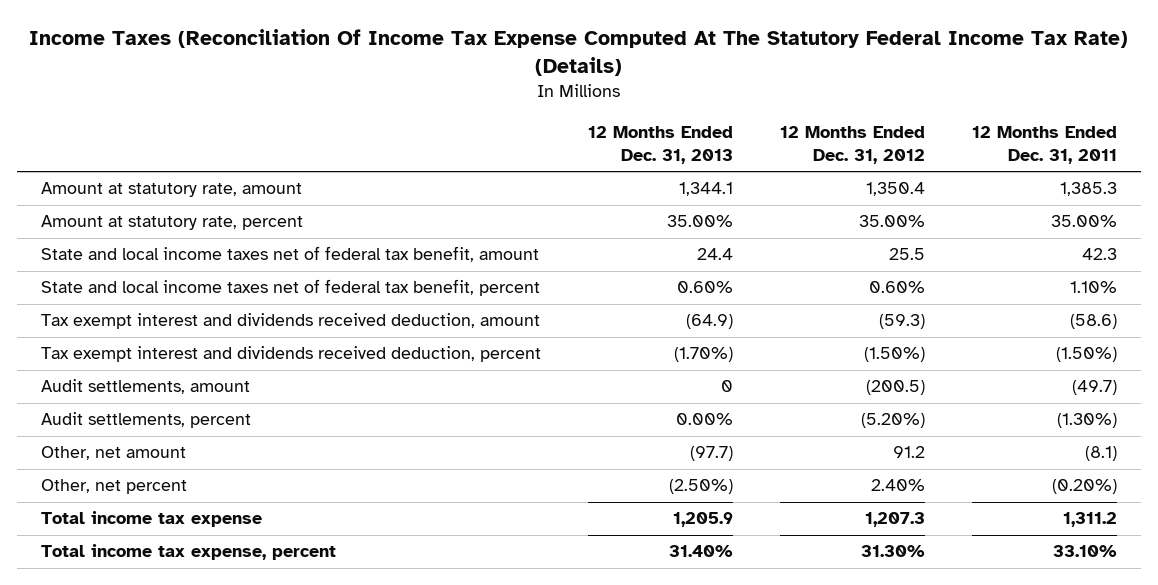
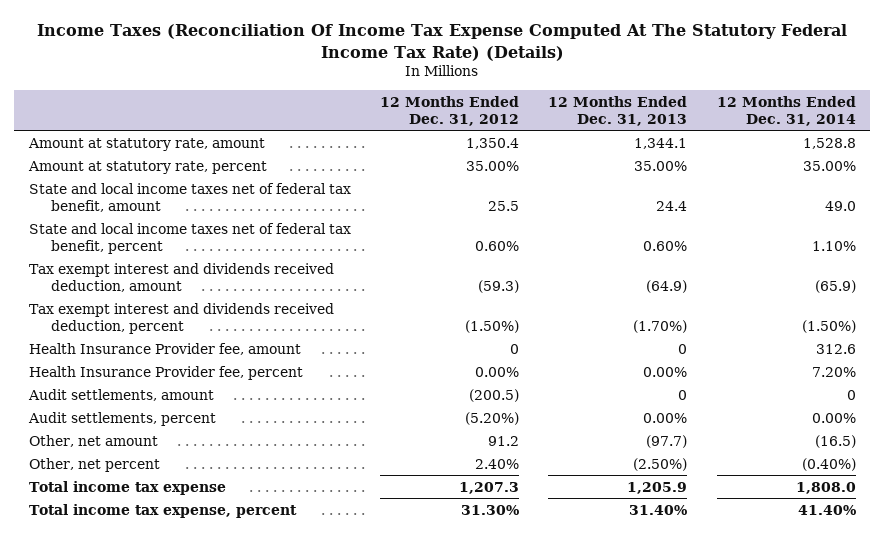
[972,125,1118,165] 12 Months Ended Dec. 31, 2011 -> none
none -> [716,96,856,126] 12 Months Ended Dec. 31, 2014
none -> [28,342,301,355] Health Insurance Provider fee, amount
none -> [28,365,303,380] Health Insurance Provider fee, percent

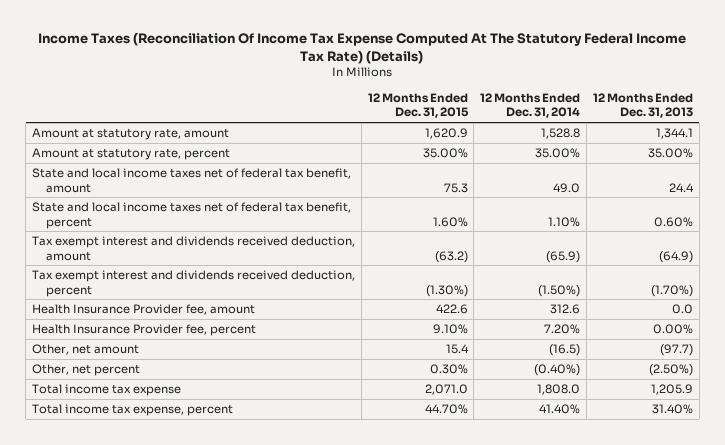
[380,96,520,126] 12 Months Ended Dec. 31, 2012 -> none
none -> [367,92,469,119] 12 Months Ended Dec. 31, 2015
[678,343,688,354] 0 -> [671,304,693,315] 0.0
[27,388,214,401] Audit settlements, amount -> none
[27,411,216,426] Audit settlements, percent -> none

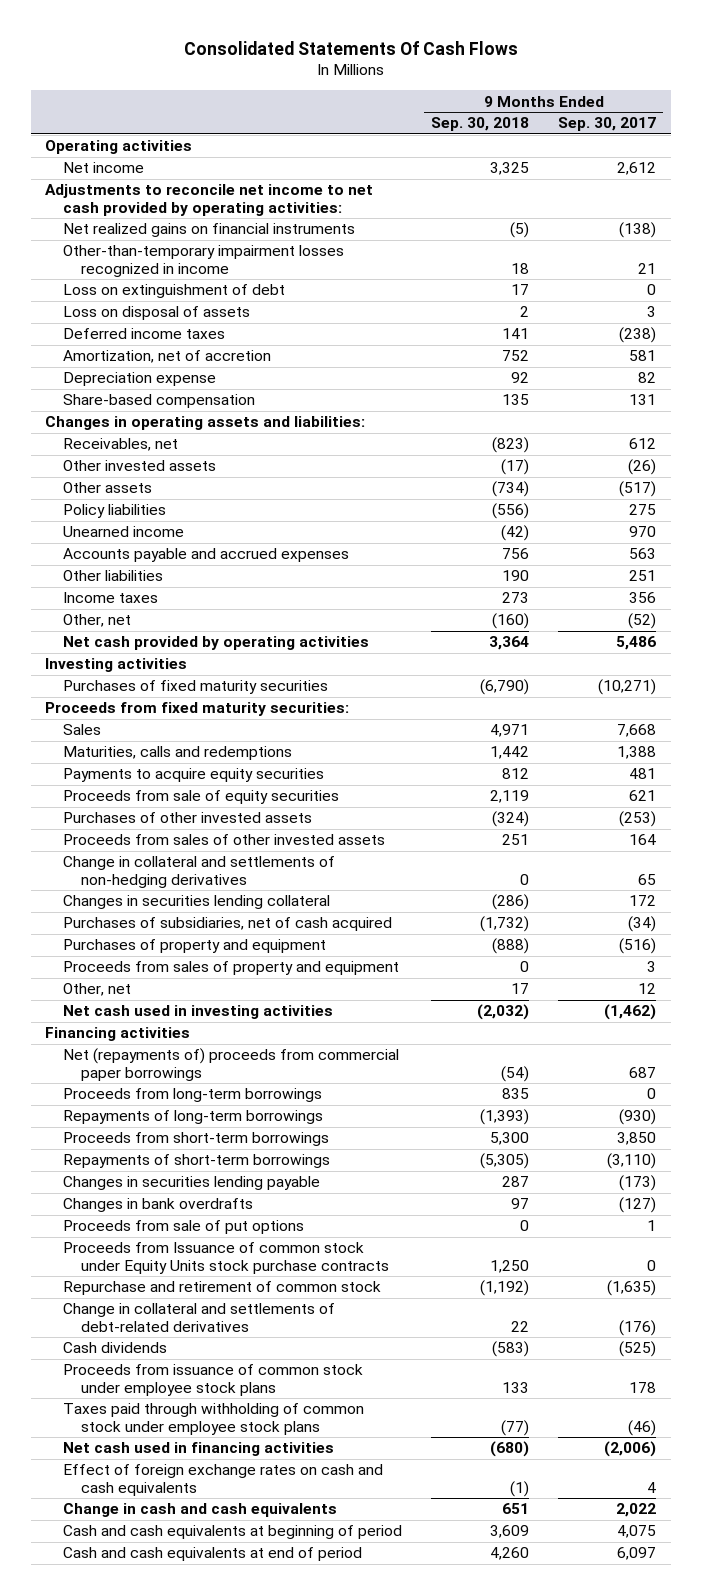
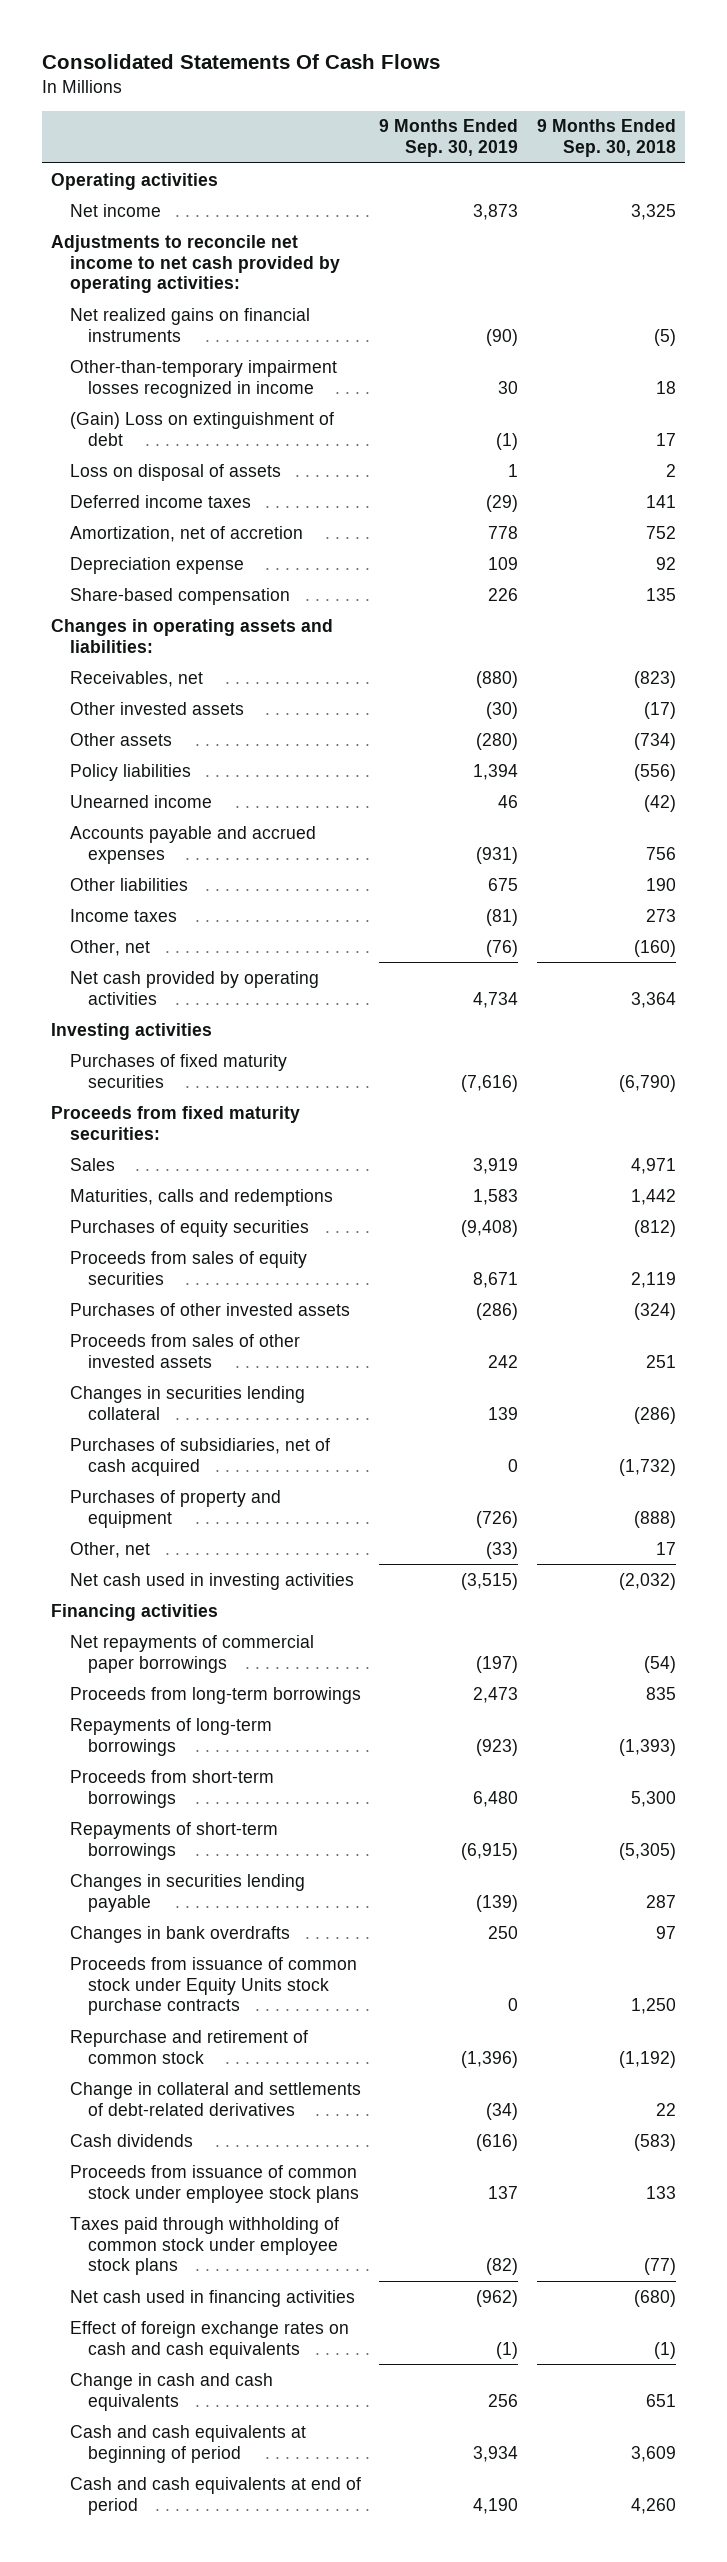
[558,117,657,132] Sep. 30, 2017 -> none
none -> [379,119,519,158] 9 Months Ended Sep. 30, 2019
[63,284,286,299] Loss on extinguishment of debt -> [69,411,334,446] (Gain) Loss on extinguishment of debt
[63,768,325,783] Payments to acquire equity securities -> [69,1219,309,1237] Purchases of equity securities
[502,768,530,780] 812 -> [634,1219,677,1237] (812)
[63,790,340,805] Proceeds from sale of equity securities -> [69,1250,307,1285] Proceeds from sales of equity securities
[63,856,336,888] Change in collateral and settlements of non-hedging derivatives -> none
[63,961,400,976] Proceeds from sales of property and equipment -> none
[63,1048,400,1081] Net (repayments of) proceeds from commercial paper borrowings -> [69,1634,314,1673] Net repayments of commercial paper borrowings
[63,1220,305,1235] Proceeds from sale of put options -> none
[63,1242,389,1274] Proceeds from Issuance of common stock under Equity Units stock purchase contracts -> [69,1956,357,2016] Proceeds from issuance of common stock under Equity Units stock purchase contracts

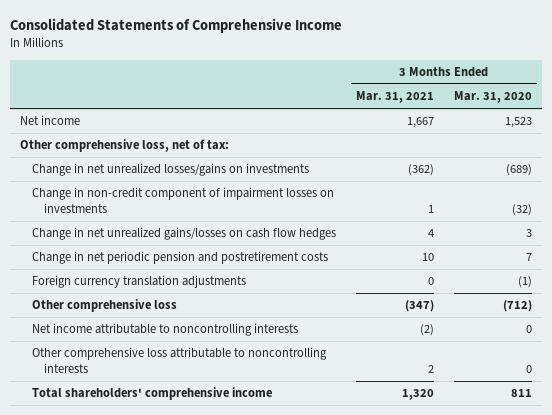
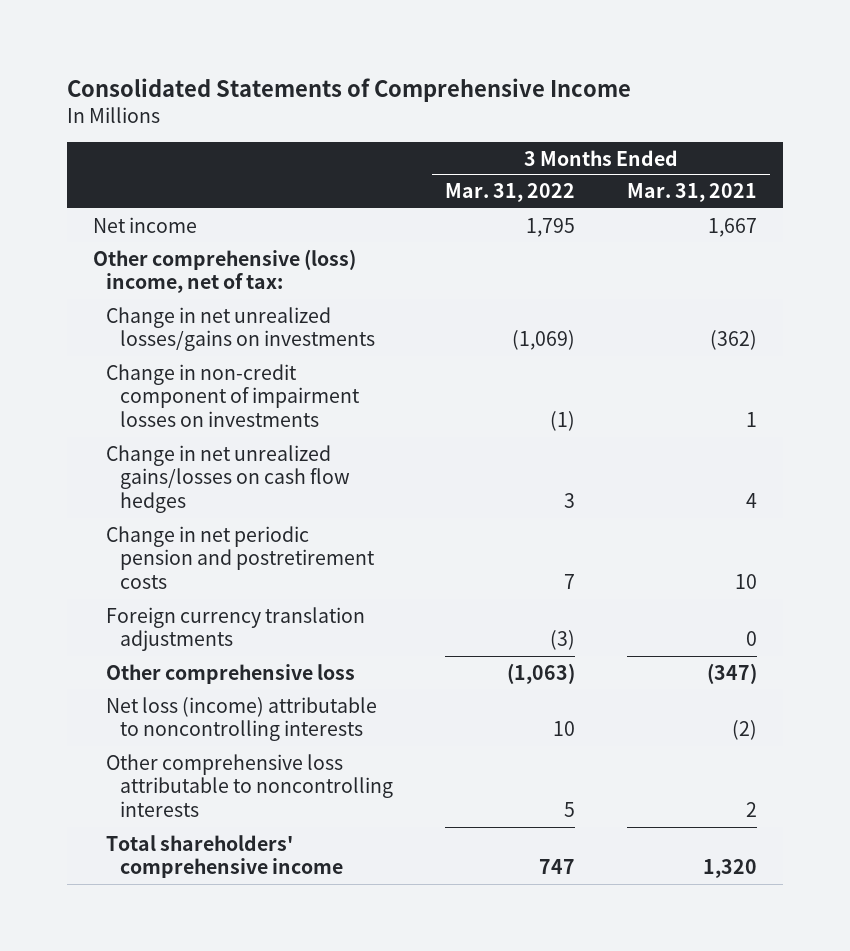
[454,91,533,104] Mar. 31, 2020 -> none
none -> [444,183,575,203] Mar. 31, 2022
[20,139,230,153] Other comprehensive loss, net of tax: -> [92,248,356,294] Other comprehensive (loss) income, net of tax:
[32,323,299,337] Net income attributable to noncontrolling interests -> [106,696,378,742] Net loss (income) attributable to noncontrolling interests

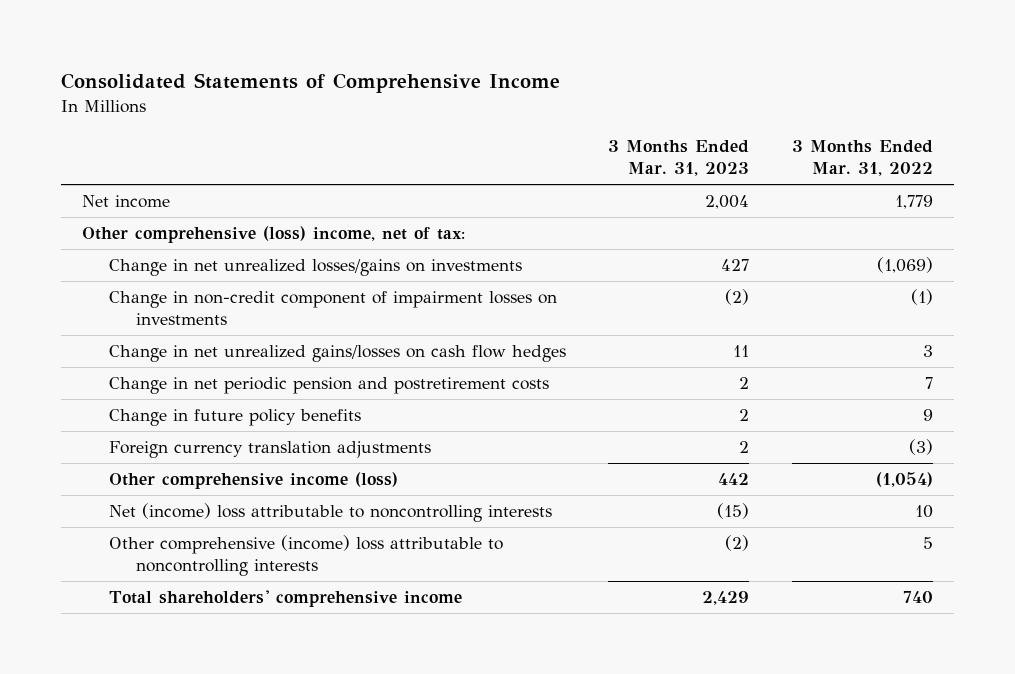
[626,183,757,203] Mar. 31, 2021 -> none
none -> [608,140,750,177] 3 Months Ended Mar. 31, 2023
[525,217,575,237] 1,795 -> [894,195,933,210] 1,779
none -> [109,409,362,427] Change in future policy benefits
[106,663,356,684] Other comprehensive loss -> [109,472,399,490] Other comprehensive income (loss)
[506,662,575,684] (1,063) -> [875,472,933,488] (1,054)
[106,696,378,742] Net loss (income) attributable to noncontrolling interests -> [109,503,553,523] Net (income) loss attributable to noncontrolling interests
[106,753,393,818] Other comprehensive loss attributable to noncontrolling interests -> [109,535,504,577] Other comprehensive (income) loss attributable to noncontrolling interests
[538,859,575,875] 747 -> [902,591,933,604] 740

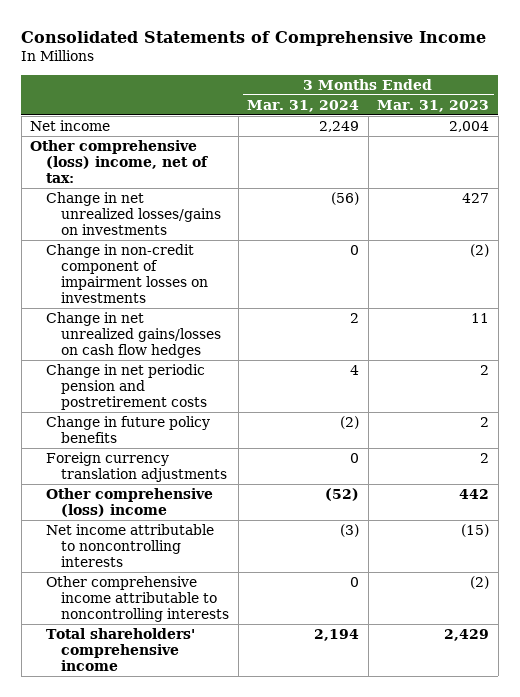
[791,140,933,177] 3 Months Ended Mar. 31, 2022 -> none
none -> [247,99,360,112] Mar. 31, 2024
[109,472,399,490] Other comprehensive income (loss) -> [45,488,213,518] Other comprehensive (loss) income
[109,503,553,523] Net (income) loss attributable to noncontrolling interests -> [45,524,214,568] Net income attributable to noncontrolling interests
[109,535,504,577] Other comprehensive (income) loss attributable to noncontrolling interests -> [45,576,229,623] Other comprehensive income attributable to noncontrolling interests

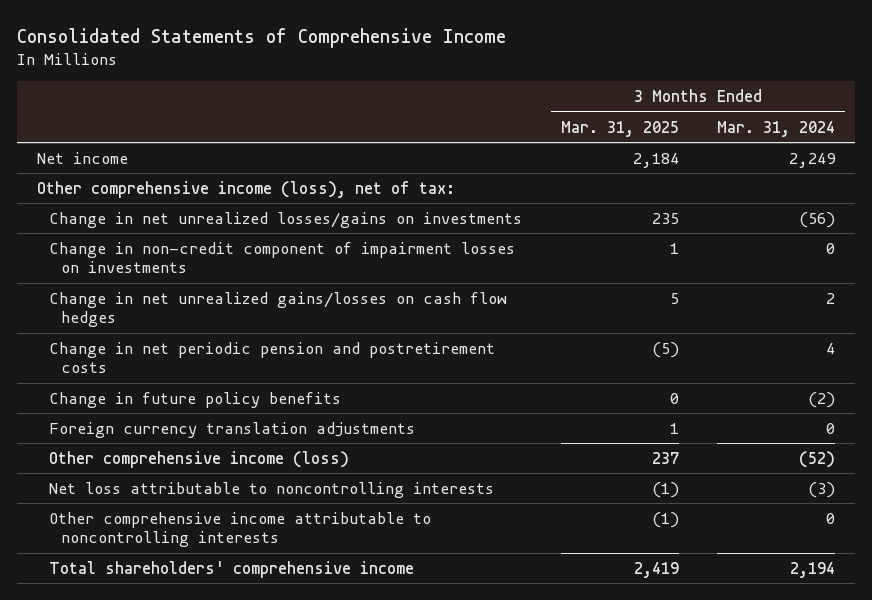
[377,99,490,112] Mar. 31, 2023 -> none
none -> [560,120,679,137] Mar. 31, 2025
[30,140,208,184] Other comprehensive (loss) income, net of tax: -> [36,180,455,198] Other comprehensive income (loss), net of tax:
[45,488,213,518] Other comprehensive (loss) income -> [48,450,349,468] Other comprehensive income (loss)
[45,524,214,568] Net income attributable to noncontrolling interests -> [48,481,494,498] Net loss attributable to noncontrolling interests

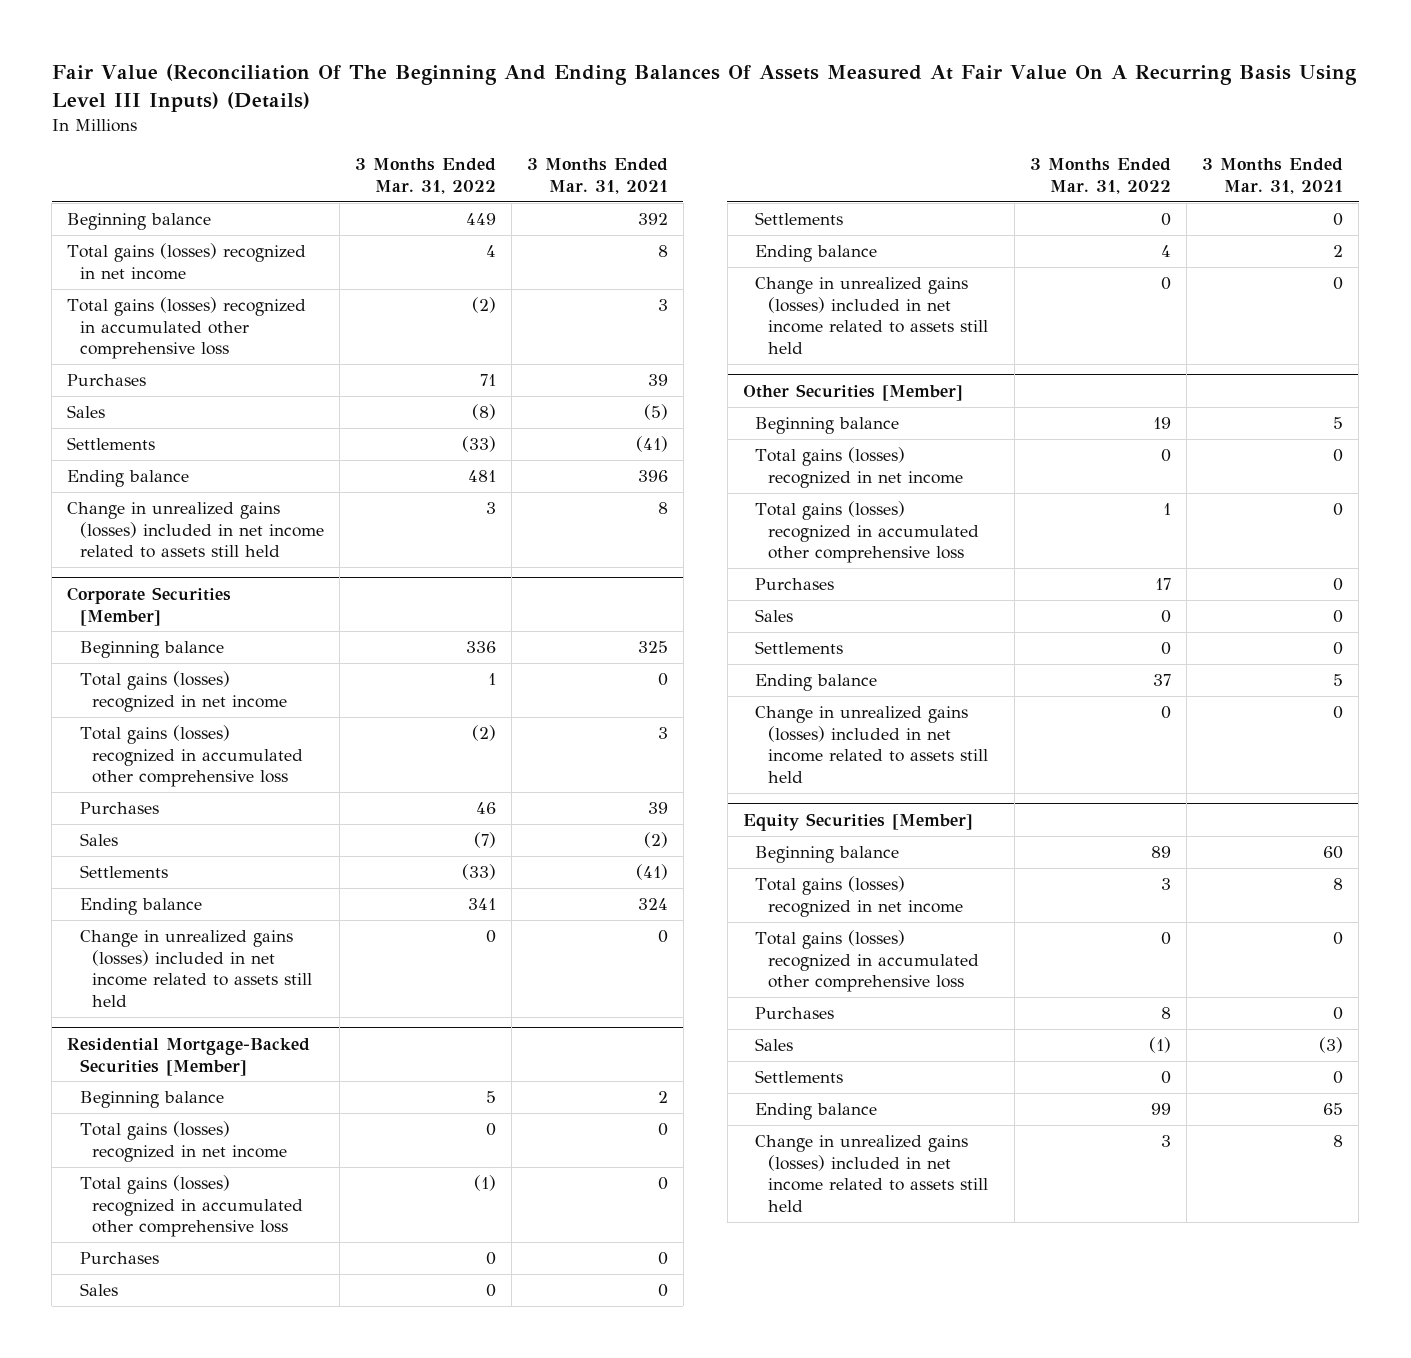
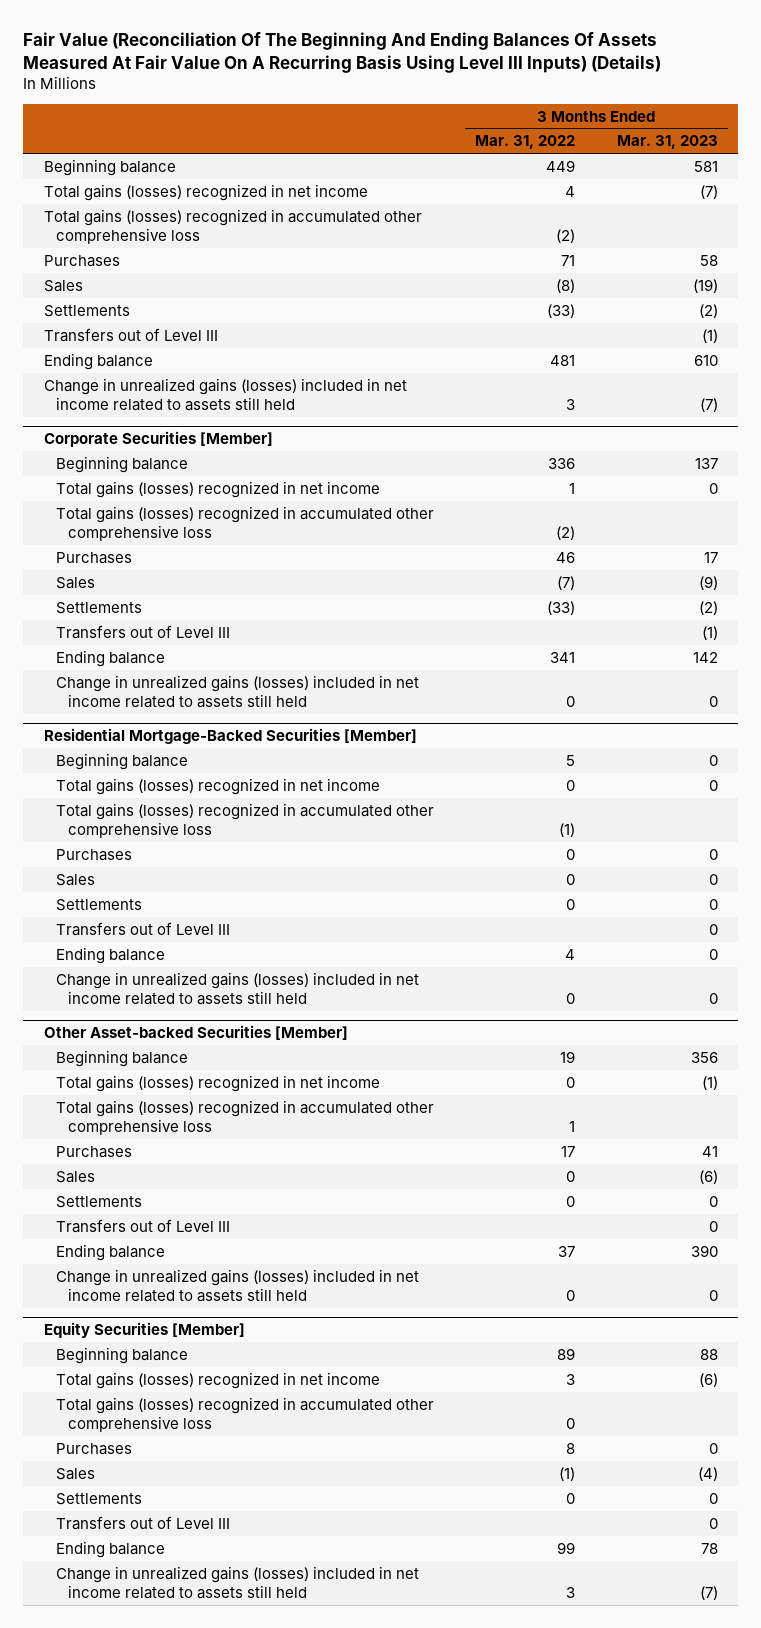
[526,158,668,195] 3 Months Ended Mar. 31, 2021 -> none
none -> [616,135,718,150] Mar. 31, 2023
none -> [43,327,218,342] Transfers out of Level III
none -> [56,624,231,639] Transfers out of Level III
none -> [56,921,231,936] Transfers out of Level III
[742,383,963,401] Other Securities [Member] -> [43,1025,348,1041] Other Asset-backed Securities [Member]
none -> [56,1218,231,1233] Transfers out of Level III
none -> [56,1515,231,1530] Transfers out of Level III

